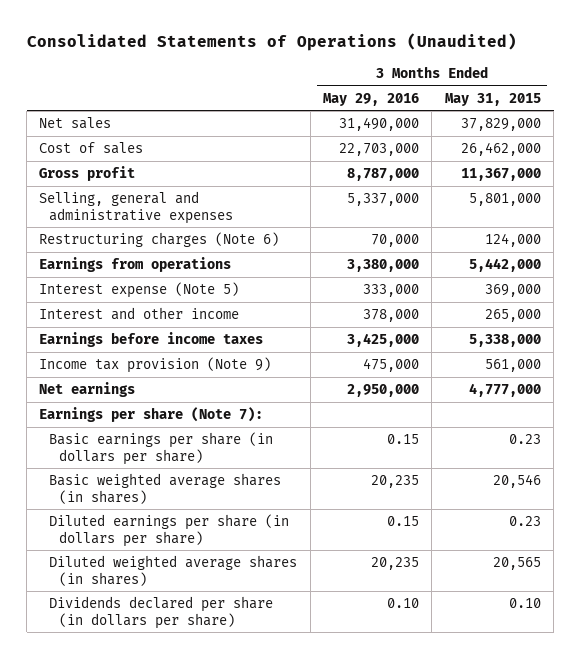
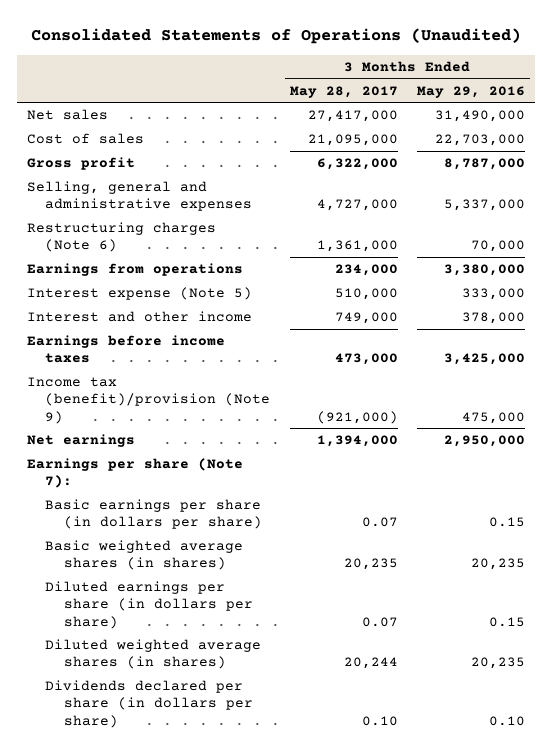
[444,92,541,106] May 31, 2015 -> none
none -> [289,85,398,98] May 28, 2017
[39,357,272,374] Income tax provision (Note 9) -> [26,377,271,424] Income tax (benefit)/provision (Note 9)

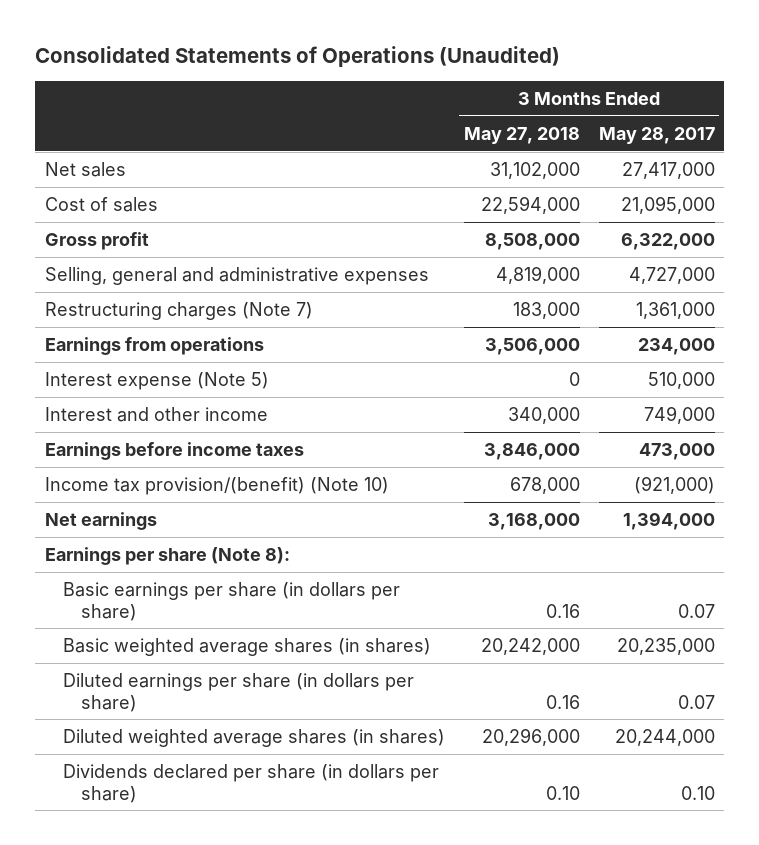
[417,85,526,98] May 29, 2016 -> none
none -> [463,126,580,144] May 27, 2018
[26,222,216,253] Restructuring charges (Note 6) -> [44,301,313,320] Restructuring charges (Note 7)
[26,377,271,424] Income tax (benefit)/provision (Note 9) -> [44,476,389,495] Income tax provision/(benefit) (Note 10)
[26,458,243,489] Earnings per share (Note 7): -> [44,546,290,565] Earnings per share (Note 8):
[343,558,398,571] 20,235 -> [616,637,715,655] 20,235,000
[343,657,398,670] 20,244 -> [614,728,715,746] 20,244,000

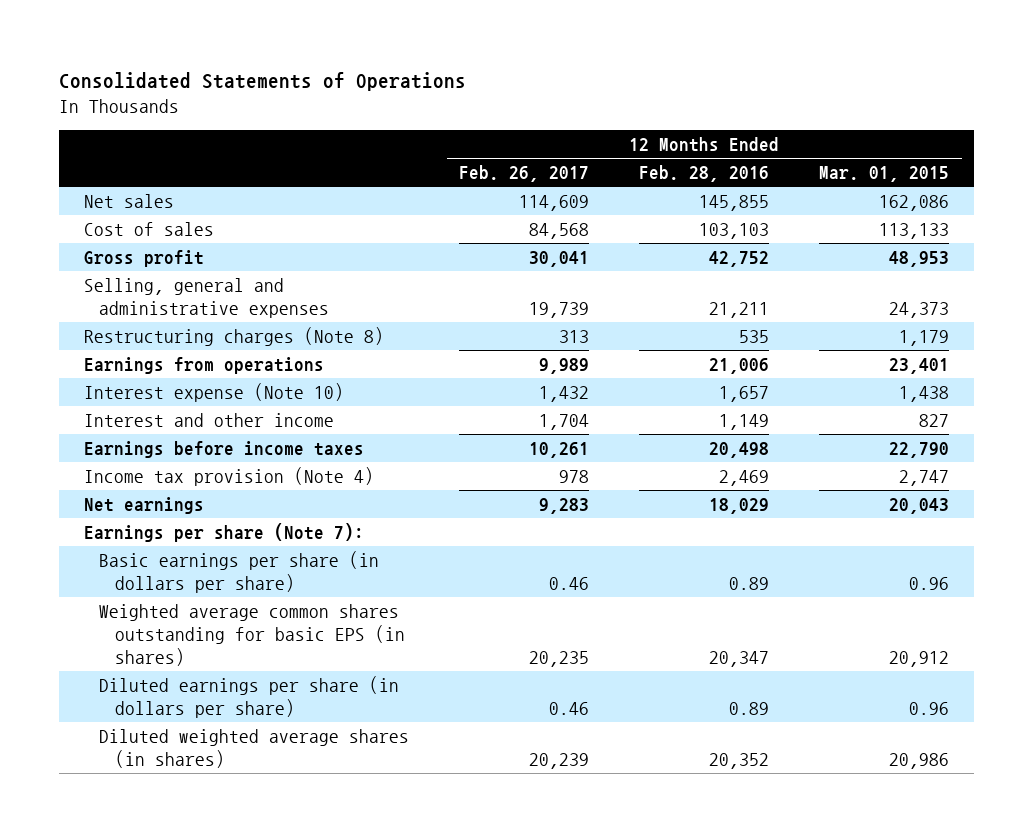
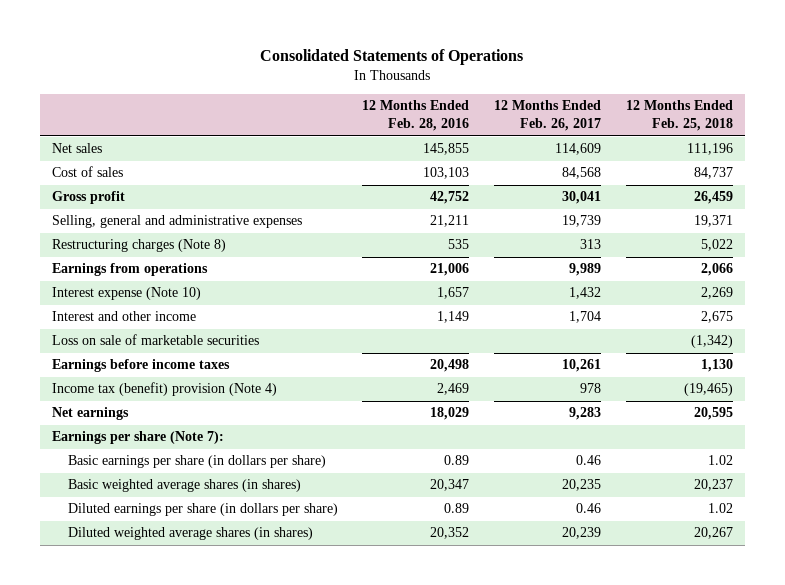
[819,166,950,183] Mar. 01, 2015 -> none
none -> [625,100,733,132] 12 Months Ended Feb. 25, 2018
none -> [52,334,260,346] Loss on sale of marketable securities
[83,466,374,486] Income tax provision (Note 4) -> [52,382,278,397] Income tax (benefit) provision (Note 4)
[99,603,406,666] Weighted average common shares outstanding for basic EPS (in shares) -> [67,479,301,493] Basic weighted average shares (in shares)

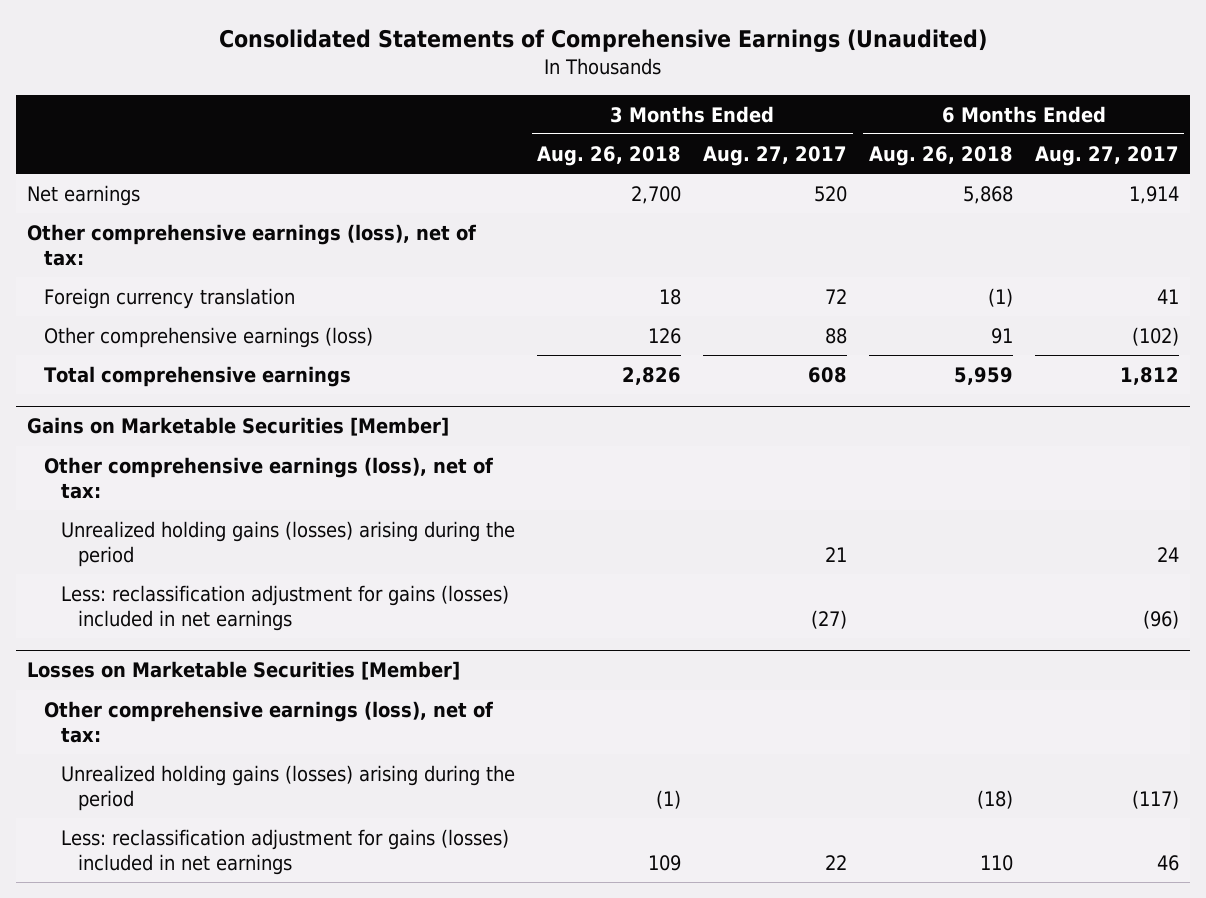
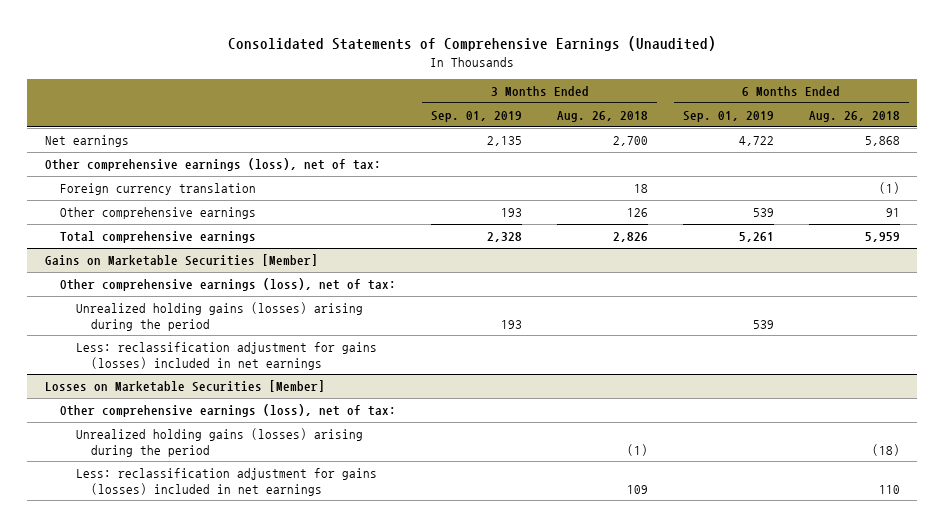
[703,145,848,166] Aug. 27, 2017 -> none
[1034,145,1179,166] Aug. 27, 2017 -> none
none -> [431,111,523,123] Sep. 01, 2019
none -> [682,111,774,123] Sep. 01, 2019
[44,326,374,348] Other comprehensive earnings (loss) -> [60,207,257,220] Other comprehensive earnings

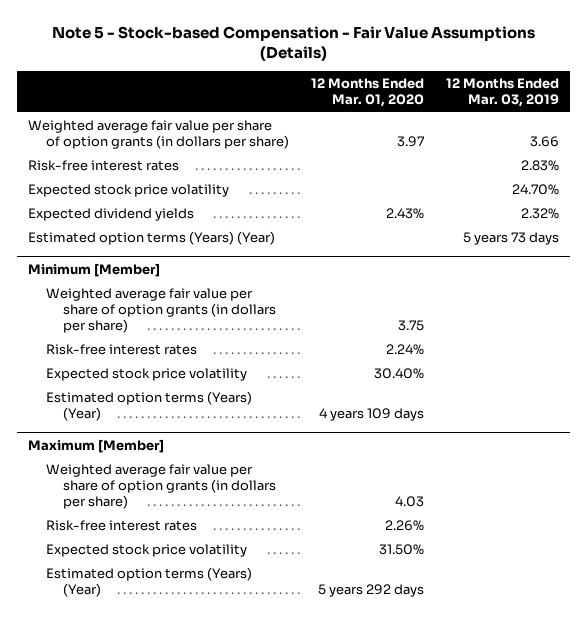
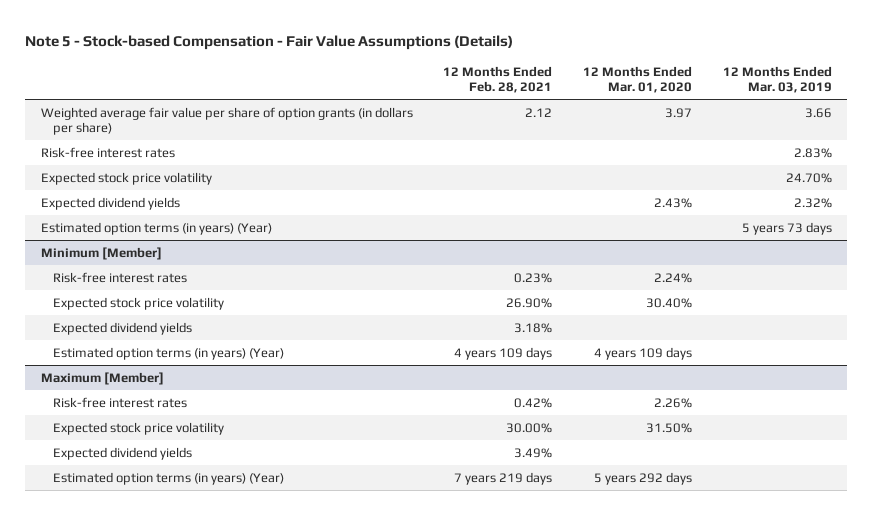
none -> [443,65,553,93] 12 Months Ended Feb. 28, 2021
[28,231,276,246] Estimated option terms (Years) (Year) -> [40,221,272,235] Estimated option terms (in years) (Year)
[45,288,277,333] Weighted average fair value per share of option grants (in dollars per share) -> none
none -> [53,321,193,335] Expected dividend yields
[45,391,252,421] Estimated option terms (Years) (Year) -> [53,346,285,360] Estimated option terms (in years) (Year)
[45,464,277,509] Weighted average fair value per share of option grants (in dollars per share) -> none
none -> [53,446,193,460] Expected dividend yields
[45,567,252,597] Estimated option terms (Years) (Year) -> [53,471,285,485] Estimated option terms (in years) (Year)

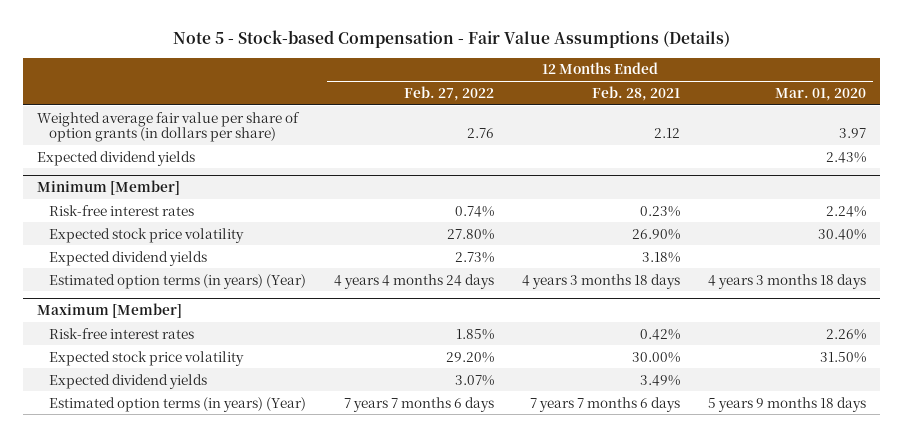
[722,65,832,93] 12 Months Ended Mar. 03, 2019 -> none
none -> [404,85,495,101] Feb. 27, 2022
[40,146,175,158] Risk-free interest rates -> none
[40,171,212,185] Expected stock price volatility -> none
[40,221,272,235] Estimated option terms (in years) (Year) -> none
[454,346,553,360] 4 years 109 days -> [522,273,681,289] 4 years 3 months 18 days
[594,346,693,360] 4 years 109 days -> [708,273,867,289] 4 years 3 months 18 days
[454,471,553,485] 7 years 219 days -> [530,396,681,412] 7 years 7 months 6 days
[594,471,693,485] 5 years 292 days -> [708,396,867,412] 5 years 9 months 18 days

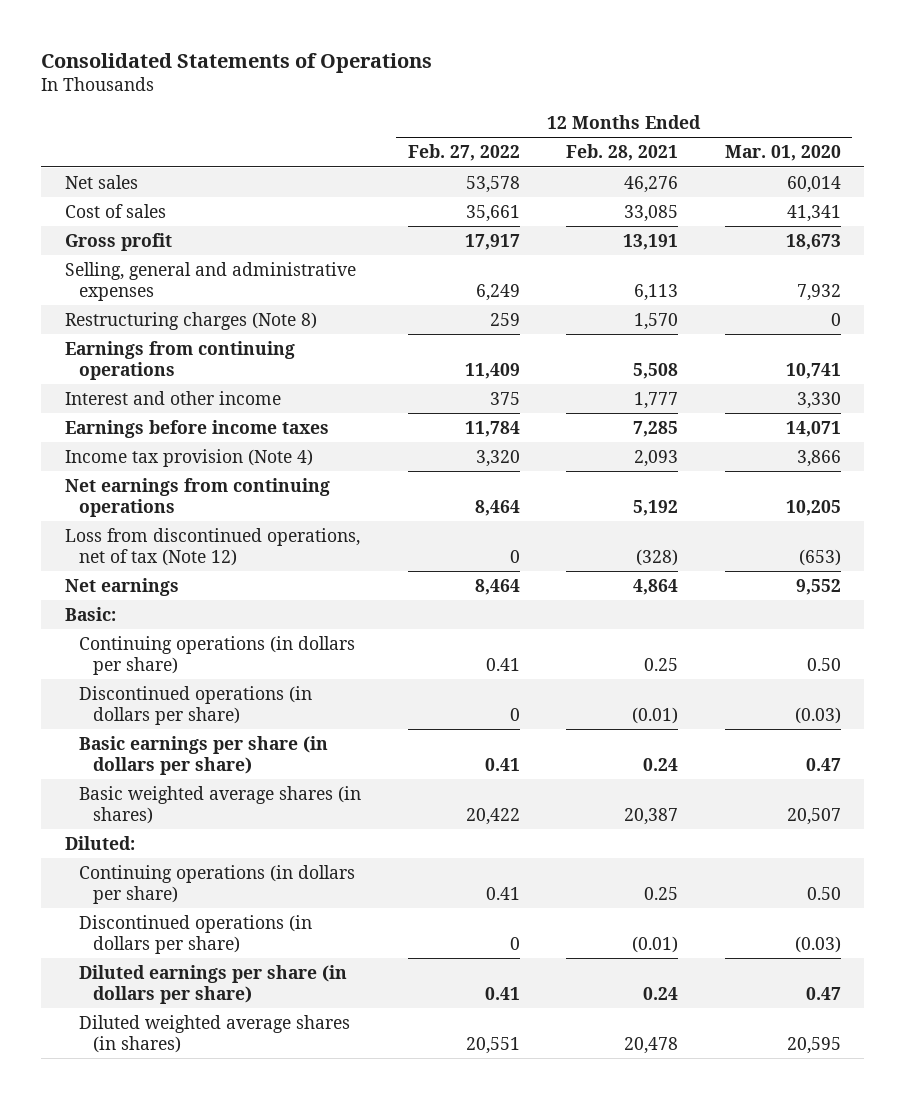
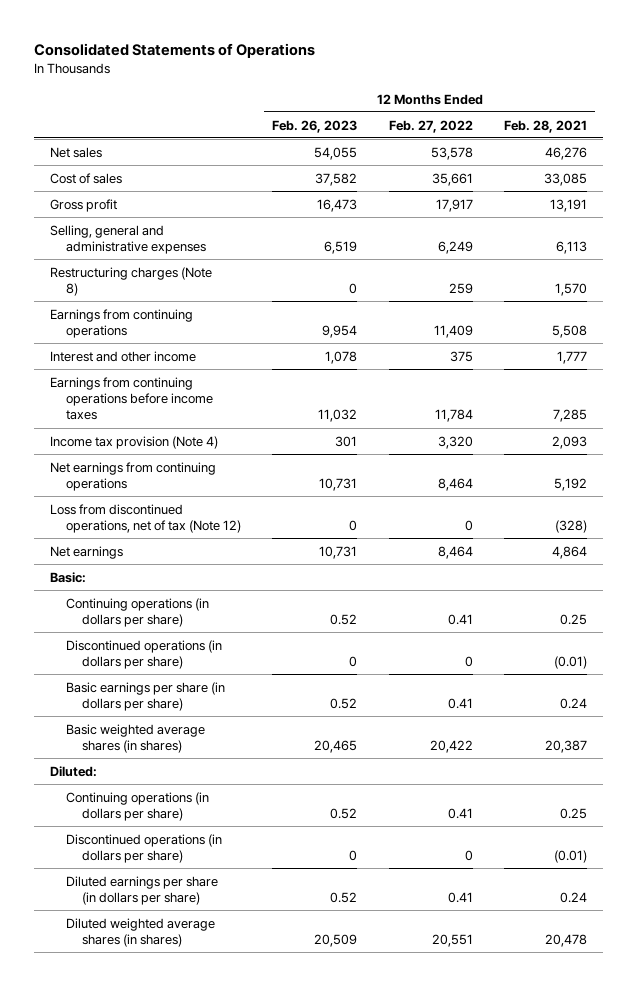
[724,145,841,162] Mar. 01, 2020 -> none
none -> [272,119,358,133] Feb. 26, 2023
[64,419,329,438] Earnings before income taxes -> [50,376,213,421] Earnings from continuing operations before income taxes

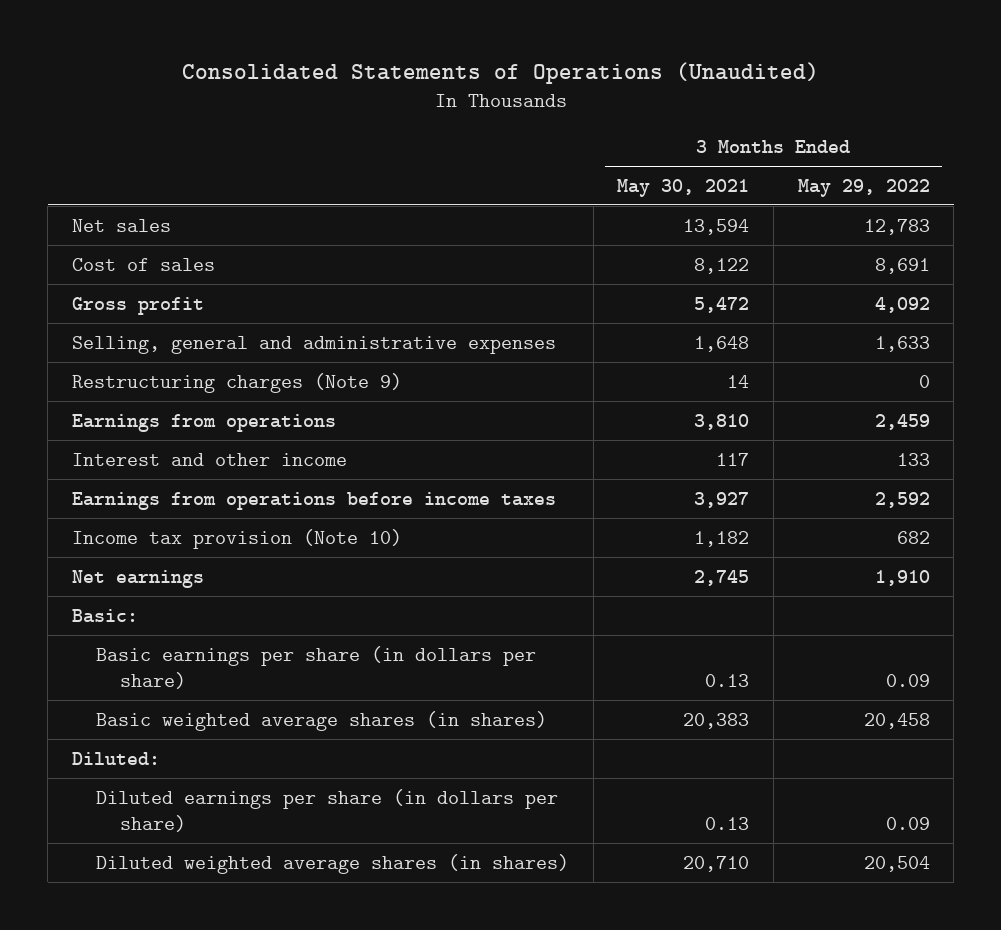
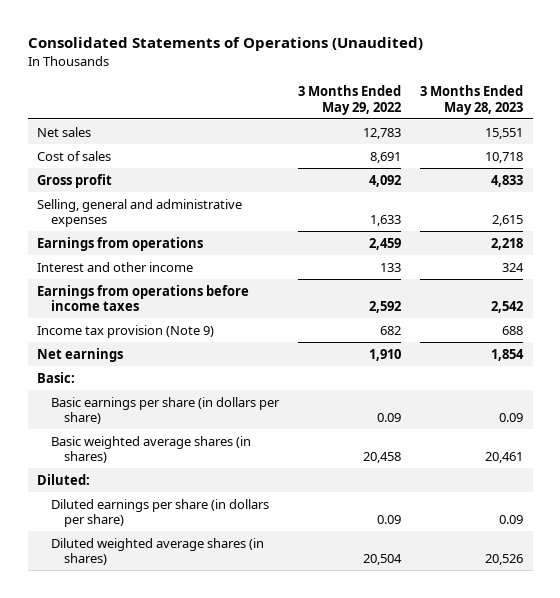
[617,178,750,197] May 30, 2021 -> none
none -> [419,84,523,115] 3 Months Ended May 28, 2023
[71,372,402,393] Restructuring charges (Note 9) -> none
[71,528,402,549] Income tax provision (Note 10) -> [37,324,215,338] Income tax provision (Note 9)

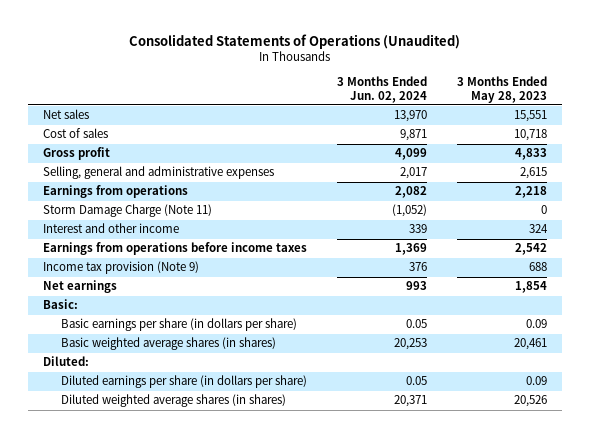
[297,84,401,115] 3 Months Ended May 29, 2022 -> none
none -> [337,76,428,103] 3 Months Ended Jun. 02, 2024
none -> [43,204,213,218] Storm Damage Charge (Note 11)

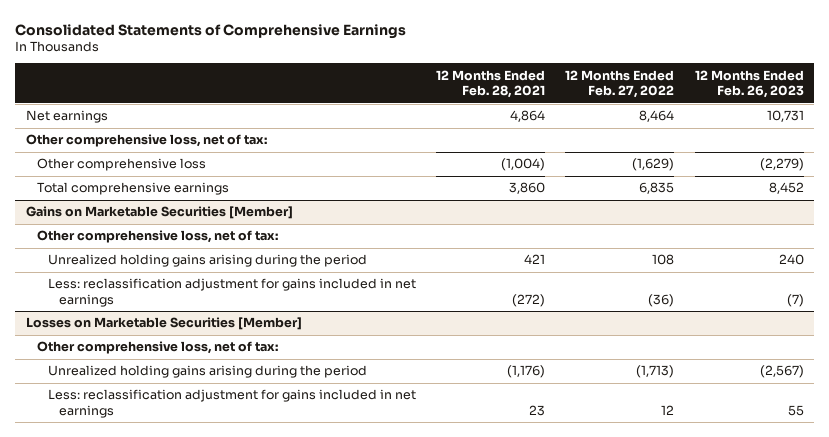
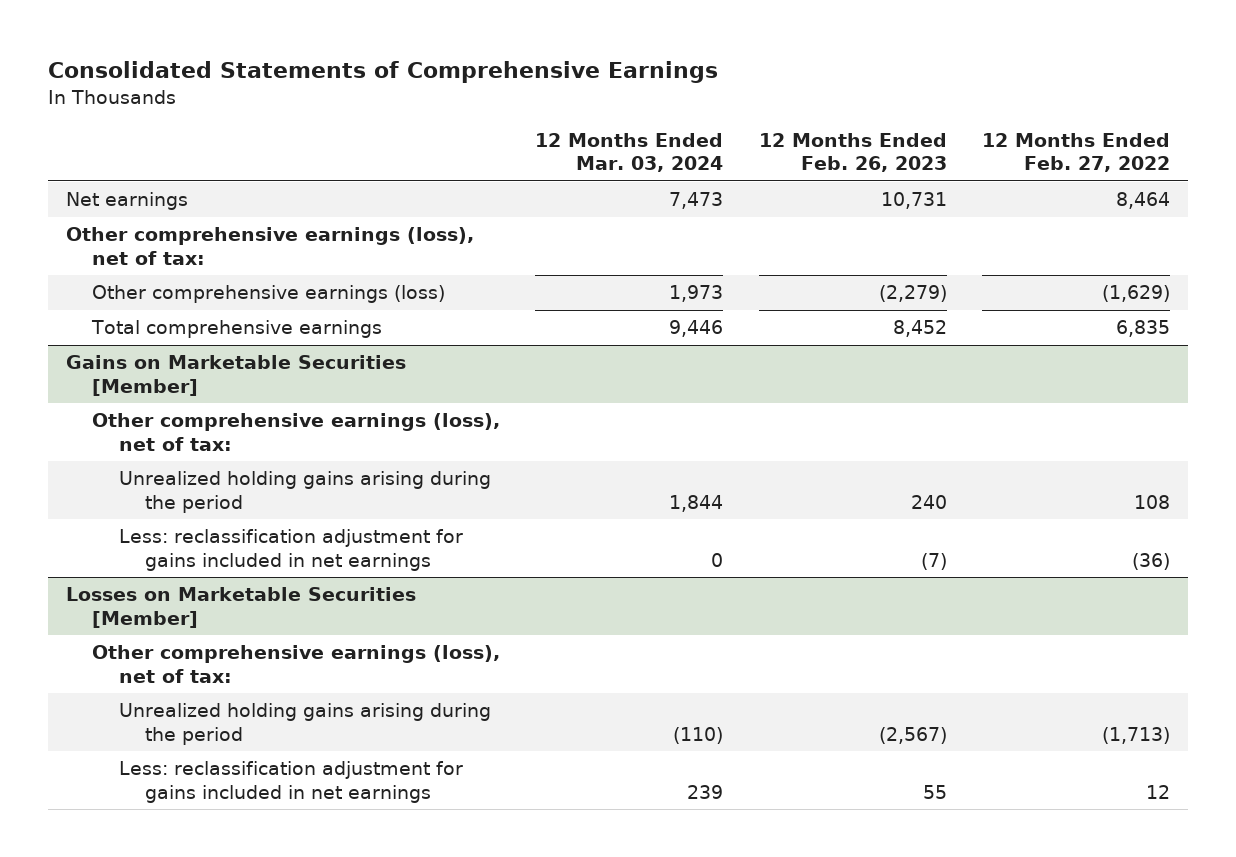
[436,69,546,99] 12 Months Ended Feb. 28, 2021 -> none
none -> [535,133,724,173] 12 Months Ended Mar. 03, 2024
[25,134,267,148] Other comprehensive loss, net of tax: -> [65,227,474,265] Other comprehensive earnings (loss), net of tax:
[36,158,206,172] Other comprehensive loss -> [92,285,446,304] Other comprehensive earnings (loss)
[36,230,278,244] Other comprehensive loss, net of tax: -> [92,413,501,451] Other comprehensive earnings (loss), net of tax:
[36,341,278,355] Other comprehensive loss, net of tax: -> [92,645,501,683] Other comprehensive earnings (loss), net of tax:

